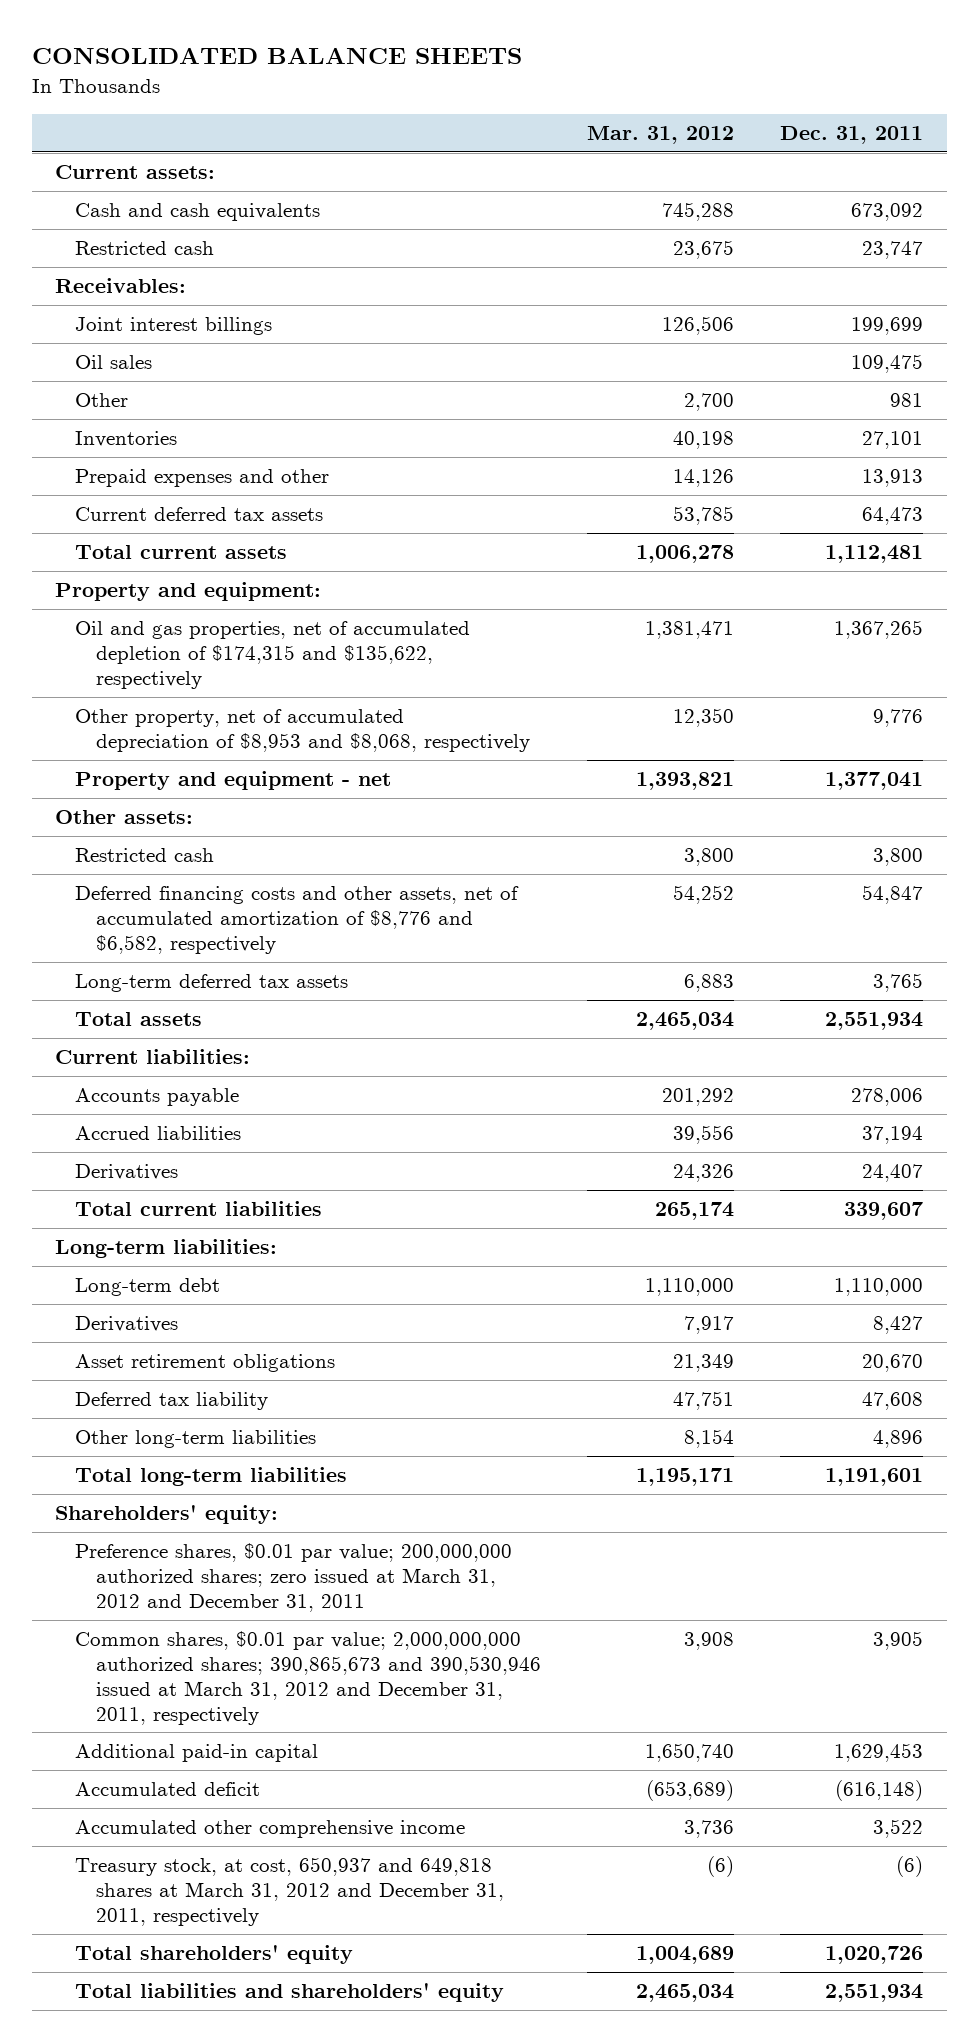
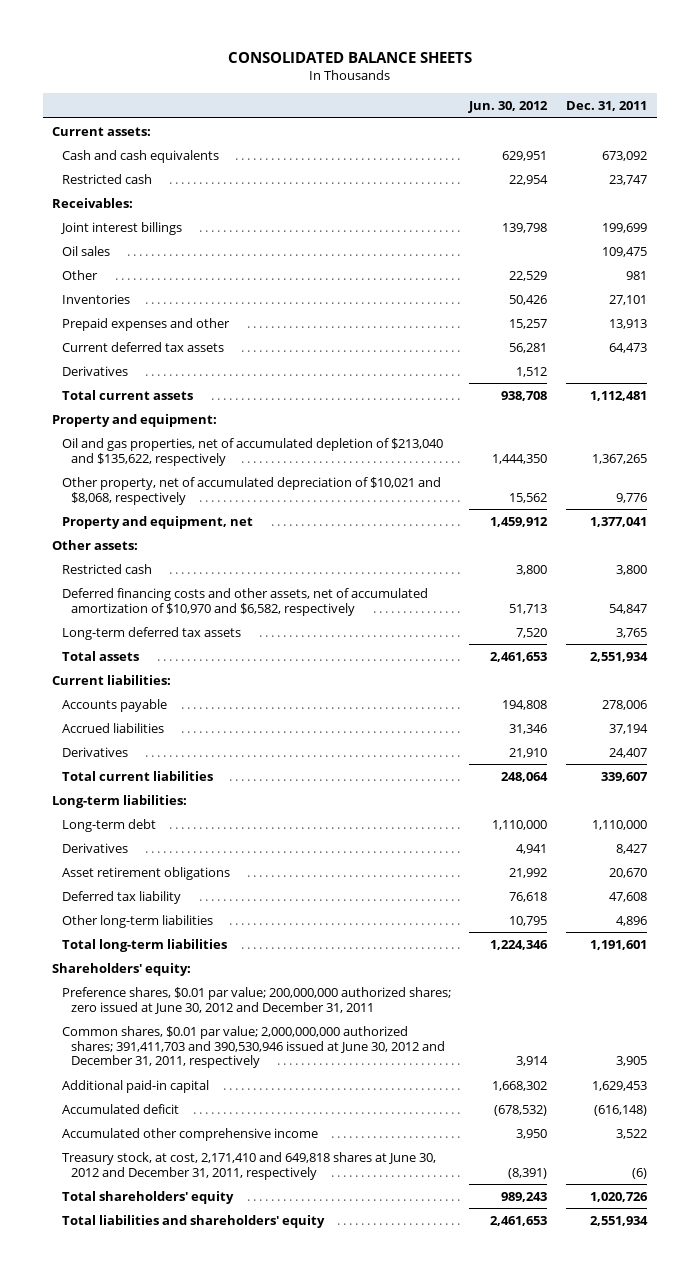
[587,126,735,145] Mar. 31, 2012 -> none
none -> [468,100,549,113] Jun. 30, 2012
none -> [61,365,128,376] Derivatives
[75,621,471,689] Oil and gas properties, net of accumulated depletion of $174,315 and $135,622, respectively -> [61,437,443,466] Oil and gas properties, net of accumulated depletion of $213,040 and $135,622, respectively
[75,709,530,753] Other property, net of accumulated depreciation of $8,953 and $8,068, respectively -> [61,476,441,505] Other property, net of accumulated depreciation of $10,021 and $8,068, respectively
[75,771,392,791] Property and equipment - net -> [61,515,253,529] Property and equipment, net
[75,886,520,954] Deferred financing costs and other assets, net of accumulated amortization of $8,776 and $6,582, respectively -> [61,587,428,616] Deferred financing costs and other assets, net of accumulated amortization of $10,970 and $6,582, respectively
[75,1543,513,1612] Preference shares, $0.01 par value; 200,000,000 authorized shares; zero issued at March 31, 2012 and December 31, 2011 -> [61,986,451,1014] Preference shares, $0.01 par value; 200,000,000 authorized shares; zero issued at June 30, 2012 and December 31, 2011
[75,1631,541,1725] Common shares, $0.01 par value; 2,000,000,000 authorized shares; 390,865,673 and 390,530,946 issued at March 31, 2012 and December 31, 2011, respectively -> [61,1025,446,1069] Common shares, $0.01 par value; 2,000,000,000 authorized shares; 391,411,703 and 390,530,946 issued at June 30, 2012 and December 31, 2011, respectively
[75,1857,504,1926] Treasury stock, at cost, 650,937 and 649,818 shares at March 31, 2012 and December 31, 2011, respectively -> [61,1151,436,1180] Treasury stock, at cost, 2,171,410 and 649,818 shares at June 30, 2012 and December 31, 2011, respectively

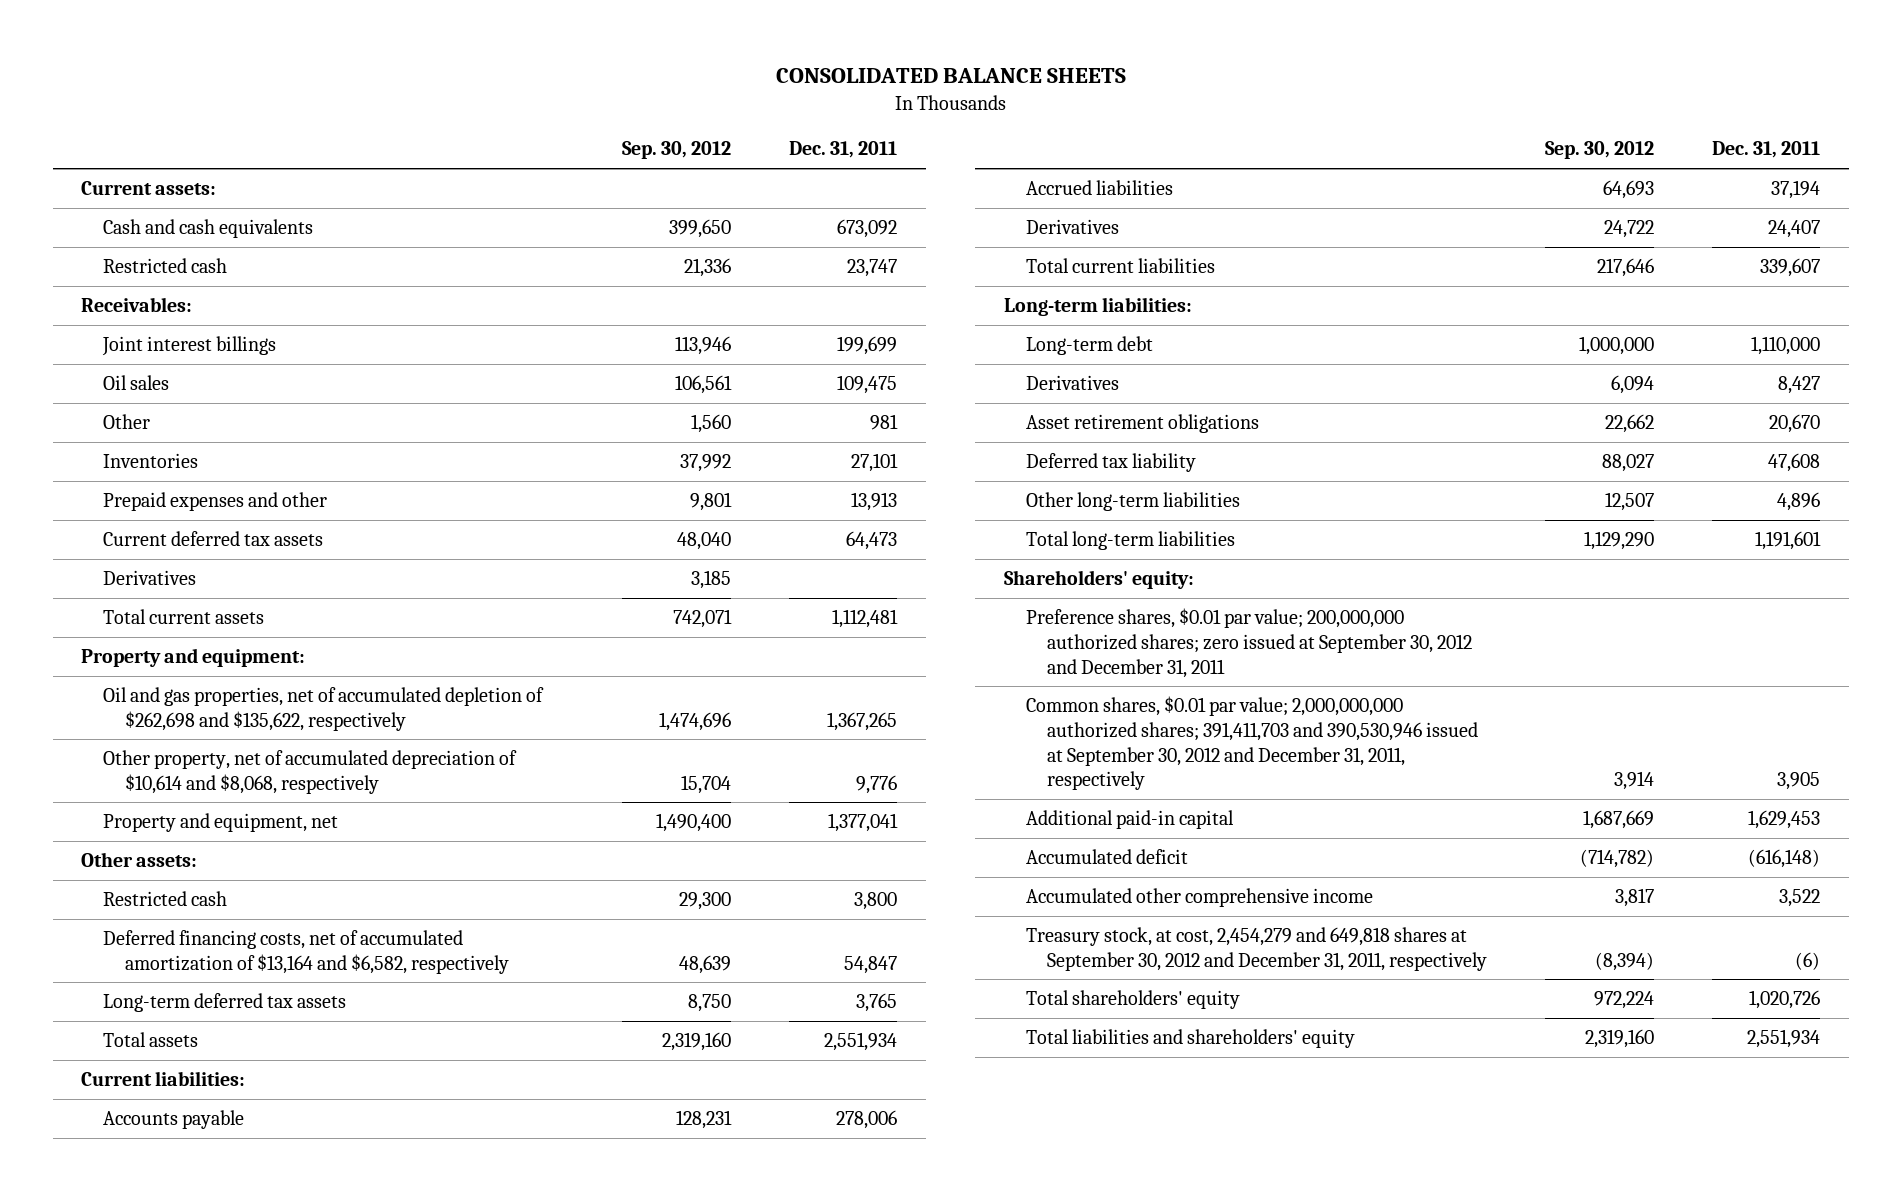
[468,100,549,113] Jun. 30, 2012 -> none
none -> [622,141,732,160] Sep. 30, 2012
[61,437,443,466] Oil and gas properties, net of accumulated depletion of $213,040 and $135,622, respectively -> [103,686,545,731] Oil and gas properties, net of accumulated depletion of $262,698 and $135,622, respectively
[61,476,441,505] Other property, net of accumulated depreciation of $10,021 and $8,068, respectively -> [103,749,518,794] Other property, net of accumulated depreciation of $10,614 and $8,068, respectively
[61,587,428,616] Deferred financing costs and other assets, net of accumulated amortization of $10,970 and $6,582, respectively -> [103,929,509,974] Deferred financing costs, net of accumulated amortization of $13,164 and $6,582, respectively
[61,986,451,1014] Preference shares, $0.01 par value; 200,000,000 authorized shares; zero issued at June 30, 2012 and December 31, 2011 -> [1025,607,1473,678] Preference shares, $0.01 par value; 200,000,000 authorized shares; zero issued at September 30, 2012 and December 31, 2011
[61,1025,446,1069] Common shares, $0.01 par value; 2,000,000,000 authorized shares; 391,411,703 and 390,530,946 issued at June 30, 2012 and December 31, 2011, respectively -> [1025,695,1479,791] Common shares, $0.01 par value; 2,000,000,000 authorized shares; 391,411,703 and 390,530,946 issued at September 30, 2012 and December 31, 2011, respectively
[61,1151,436,1180] Treasury stock, at cost, 2,171,410 and 649,818 shares at June 30, 2012 and December 31, 2011, respectively -> [1025,926,1488,971] Treasury stock, at cost, 2,454,279 and 649,818 shares at September 30, 2012 and December 31, 2011, respectively

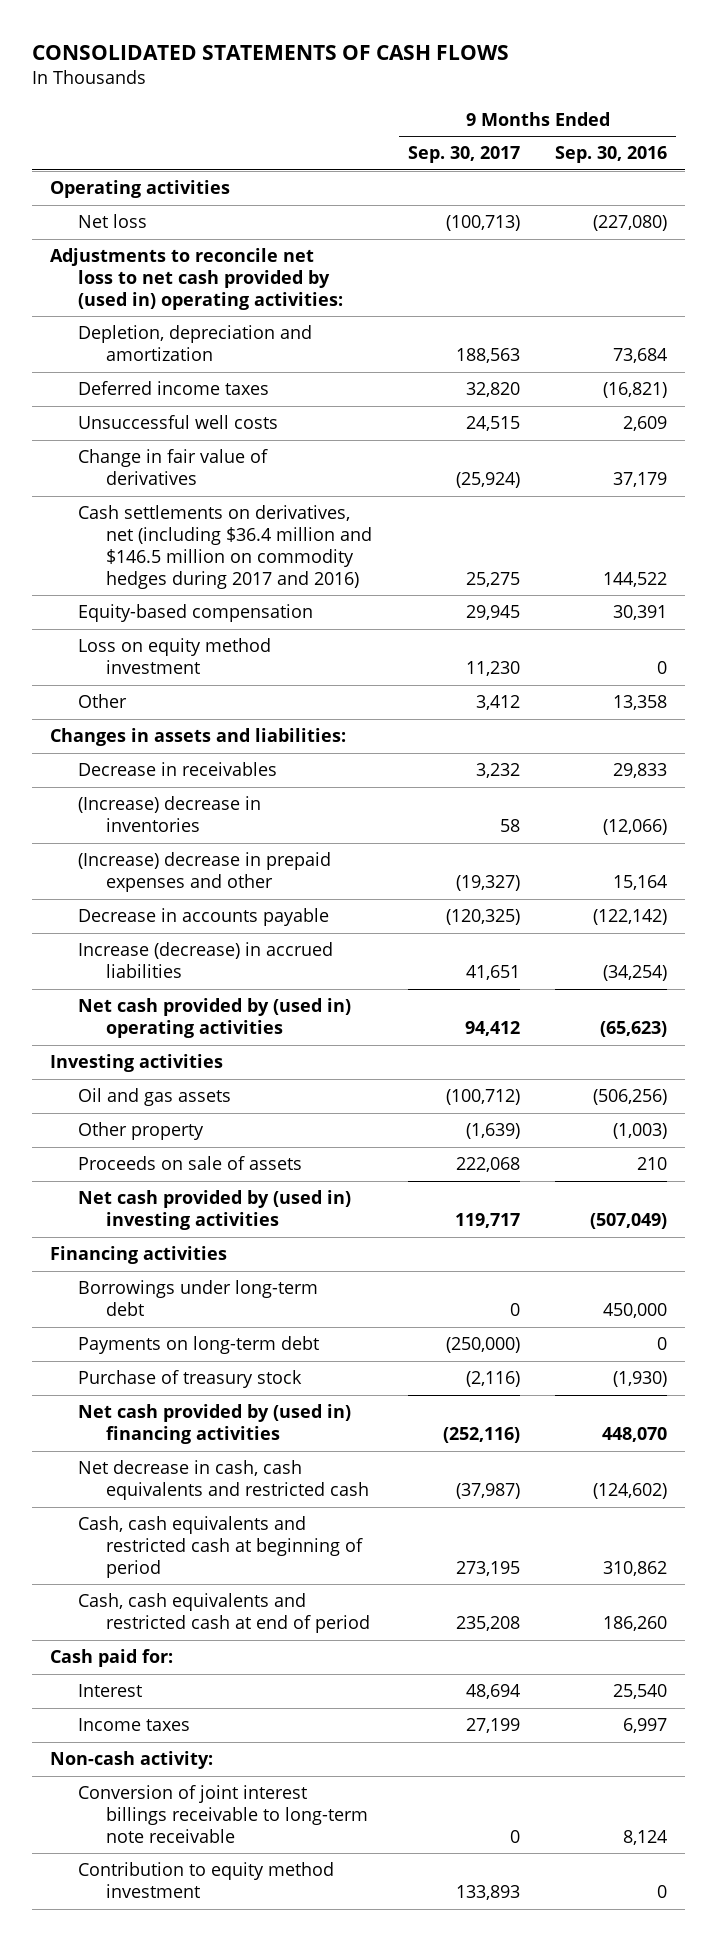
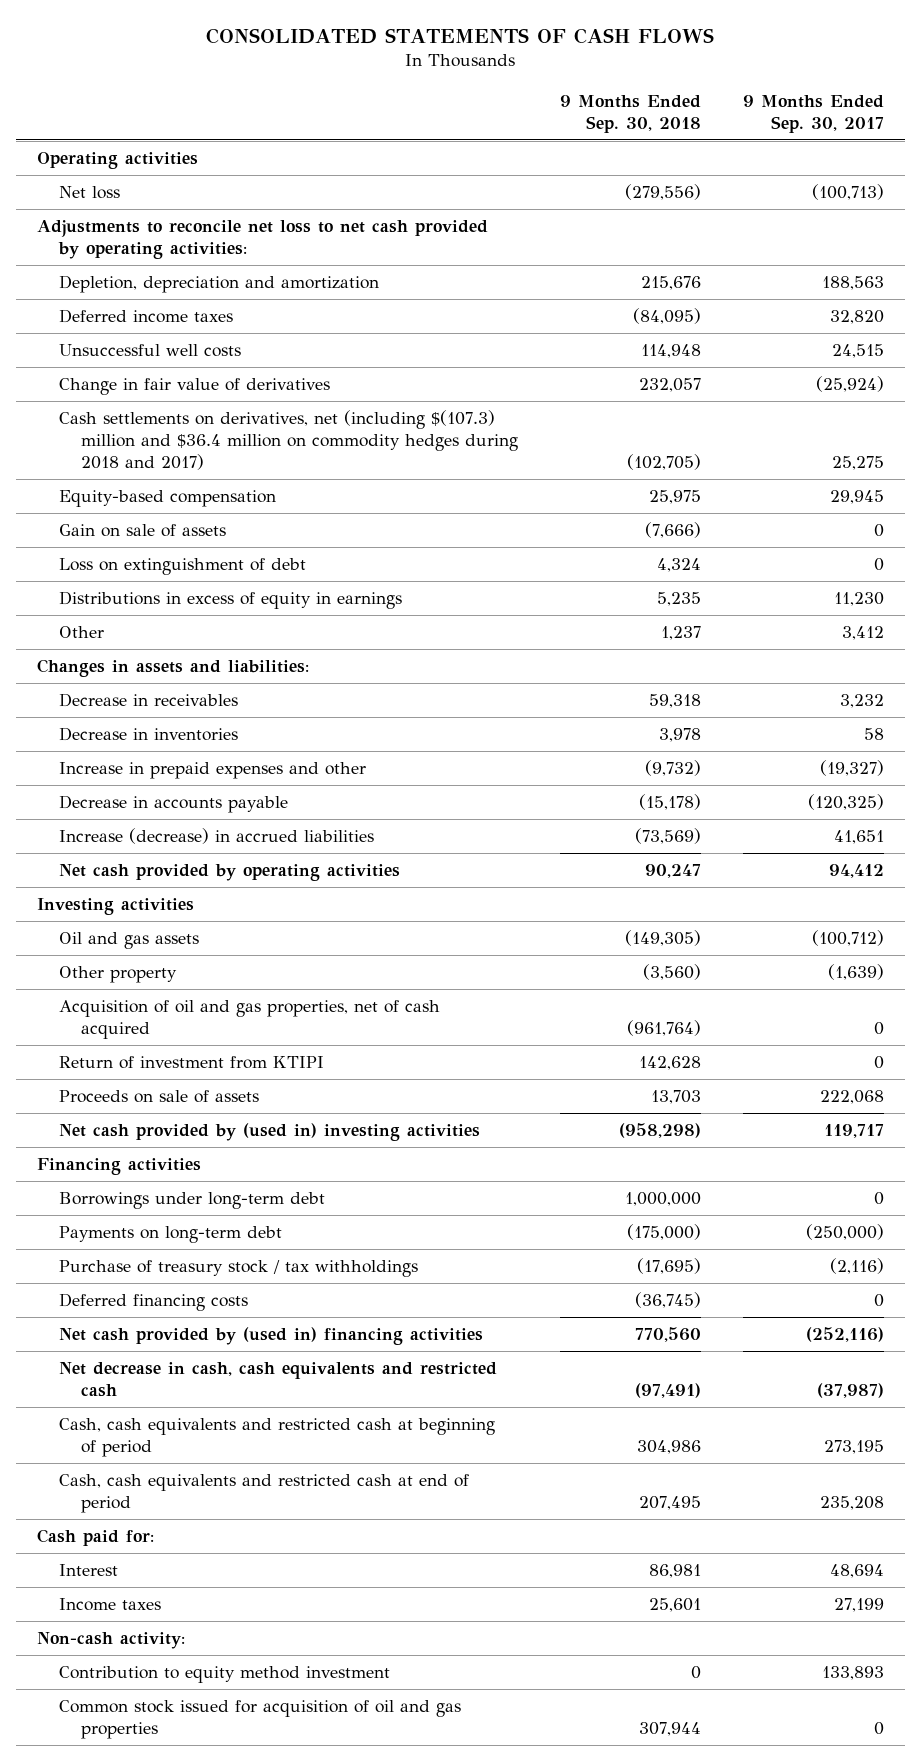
[555,146,668,164] Sep. 30, 2016 -> none
none -> [560,94,702,133] 9 Months Ended Sep. 30, 2018
[49,248,343,311] Adjustments to reconcile net loss to net cash provided by (used in) operating activities: -> [36,219,488,260] Adjustments to reconcile net loss to net cash provided by operating activities:
[77,505,373,589] Cash settlements on derivatives, net (including $36.4 million and $146.5 million on commodity hedges during 2017 and 2016) -> [59,409,519,471] Cash settlements on derivatives, net (including $(107.3) million and $36.4 million on commodity hedges during 2018 and 2017)
none -> [59,523,227,537] Gain on sale of assets
none -> [59,557,307,575] Loss on extinguishment of debt
[77,638,271,675] Loss on equity method investment -> [59,590,403,609] Distributions in excess of equity in earnings
[77,796,261,833] (Increase) decrease in inventories -> [59,726,239,741] Decrease in inventories
[77,852,331,893] (Increase) decrease in prepaid expenses and other -> [59,761,367,779] Increase in prepaid expenses and other
[77,998,351,1039] Net cash provided by (used in) operating activities -> [59,863,401,881] Net cash provided by operating activities
none -> [59,999,441,1040] Acquisition of oil and gas properties, net of cash acquired
none -> [59,1055,325,1069] Return of investment from KTIPI
[77,1370,302,1389] Purchase of treasury stock -> [59,1259,419,1277] Purchase of treasury stock / tax withholdings
none -> [59,1292,249,1311] Deferred financing costs
[77,1785,369,1844] Conversion of joint interest billings receivable to long-term note receivable -> none
none -> [59,1699,462,1740] Common stock issued for acquisition of oil and gas properties

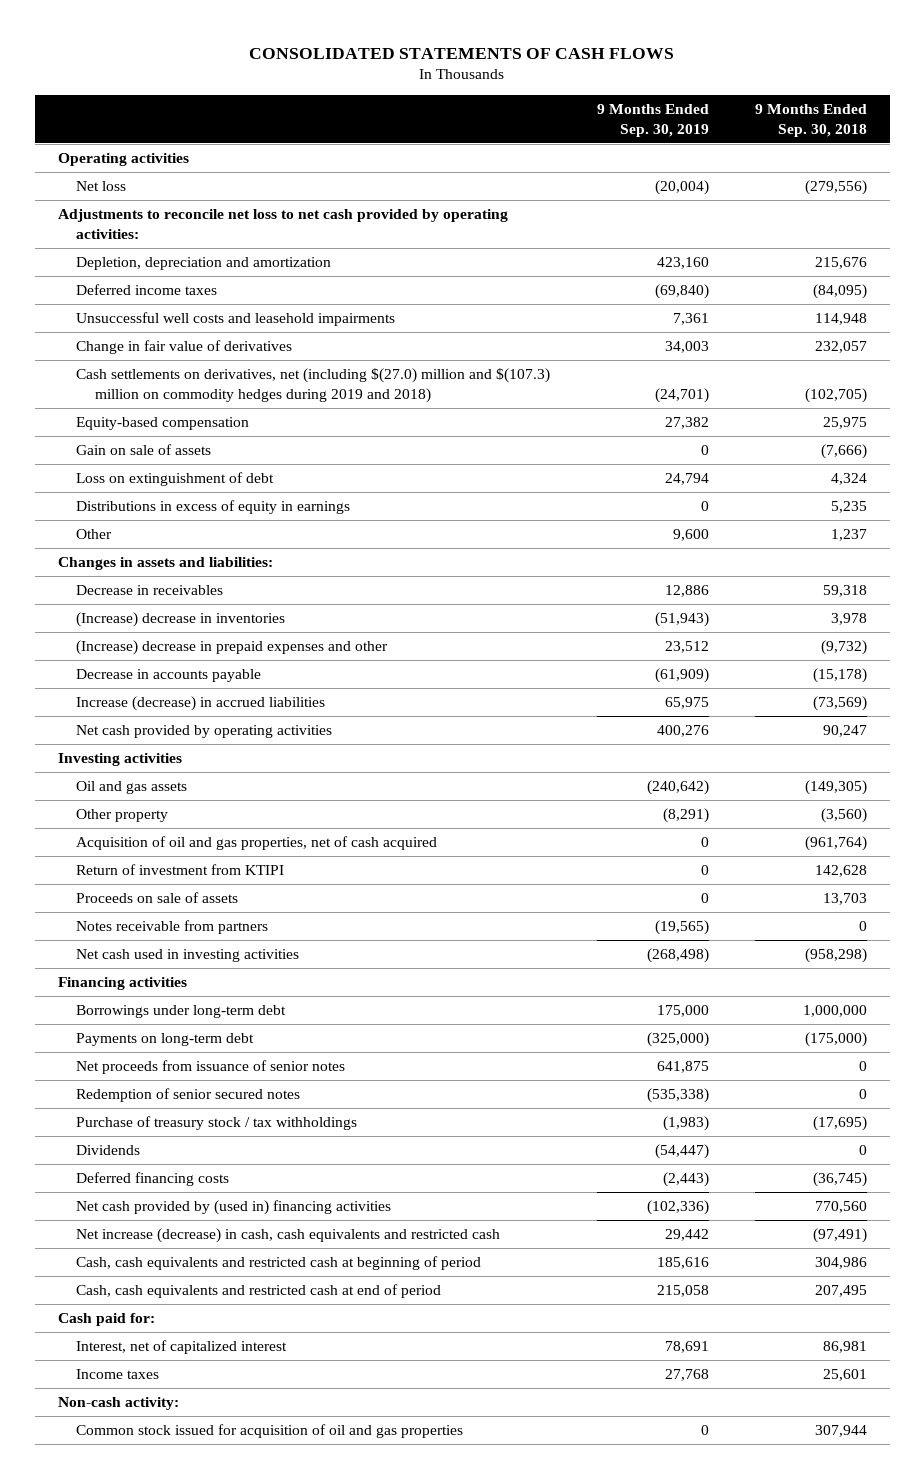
[743,94,885,133] 9 Months Ended Sep. 30, 2017 -> none
none -> [596,103,709,137] 9 Months Ended Sep. 30, 2019
[59,343,242,357] Unsuccessful well costs -> [76,312,396,327] Unsuccessful well costs and leasehold impairments
[59,409,519,471] Cash settlements on derivatives, net (including $(107.3) million and $36.4 million on commodity hedges during 2018 and 2017) -> [76,368,551,403] Cash settlements on derivatives, net (including $(27.0) million and $(107.3) million on commodity hedges during 2019 and 2018)
[59,726,239,741] Decrease in inventories -> [76,612,286,628] (Increase) decrease in inventories
[59,761,367,779] Increase in prepaid expenses and other -> [76,640,389,656] (Increase) decrease in prepaid expenses and other
none -> [76,920,269,935] Notes receivable from partners
[59,1122,481,1141] Net cash provided by (used in) investing activities -> [76,949,300,963] Net cash used in investing activities
none -> [76,1060,346,1075] Net proceeds from issuance of senior notes
none -> [76,1088,301,1103] Redemption of senior secured notes
none -> [76,1145,141,1156] Dividends
[59,1361,498,1398] Net decrease in cash, cash equivalents and restricted cash -> [76,1228,501,1244] Net increase (decrease) in cash, cash equivalents and restricted cash
[59,1563,119,1576] Interest -> [76,1340,288,1355] Interest, net of capitalized interest
[59,1665,391,1683] Contribution to equity method investment -> none

